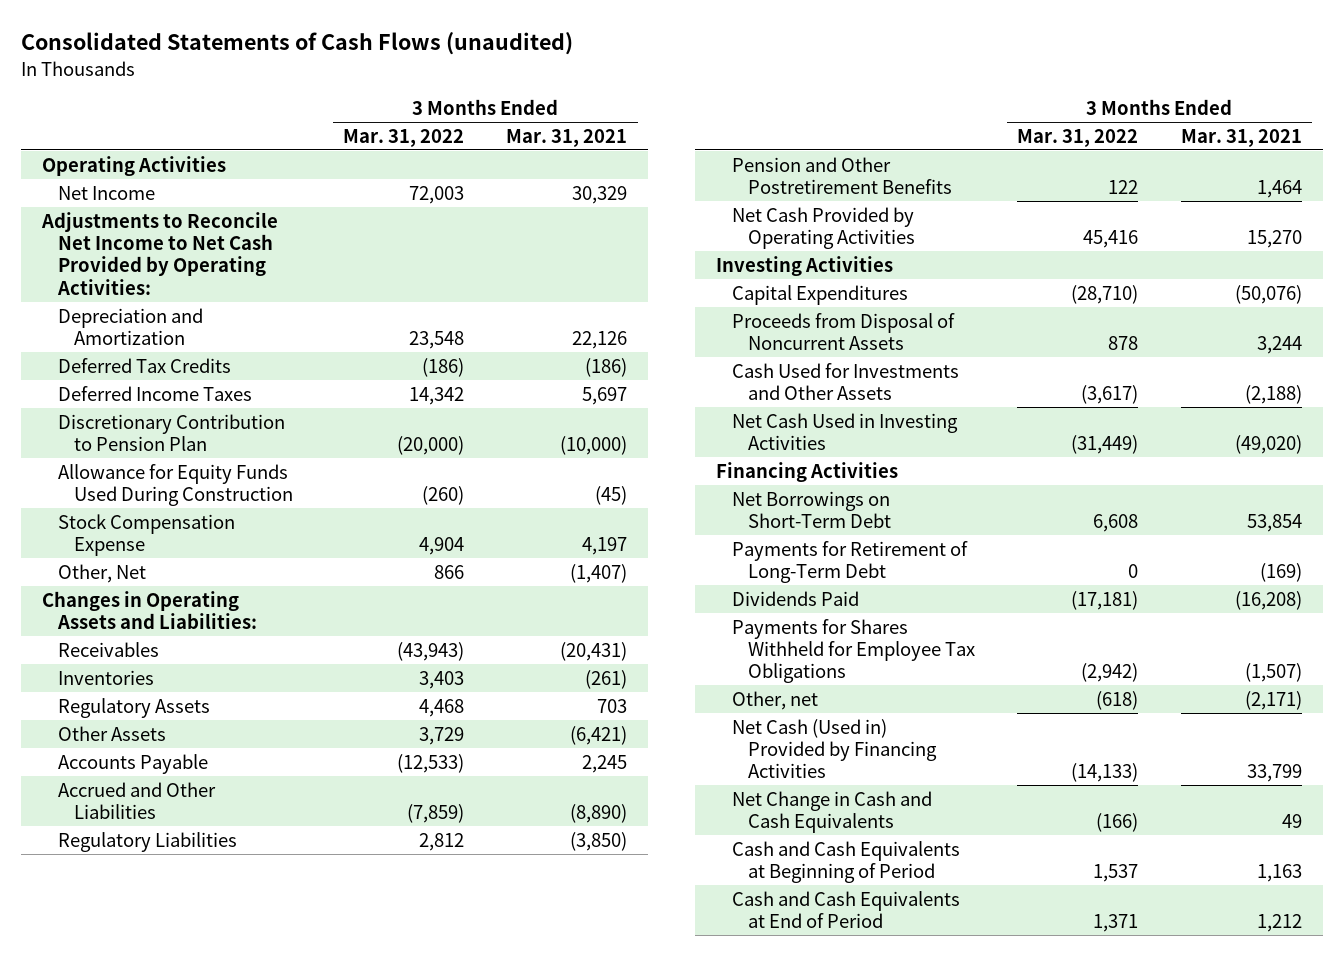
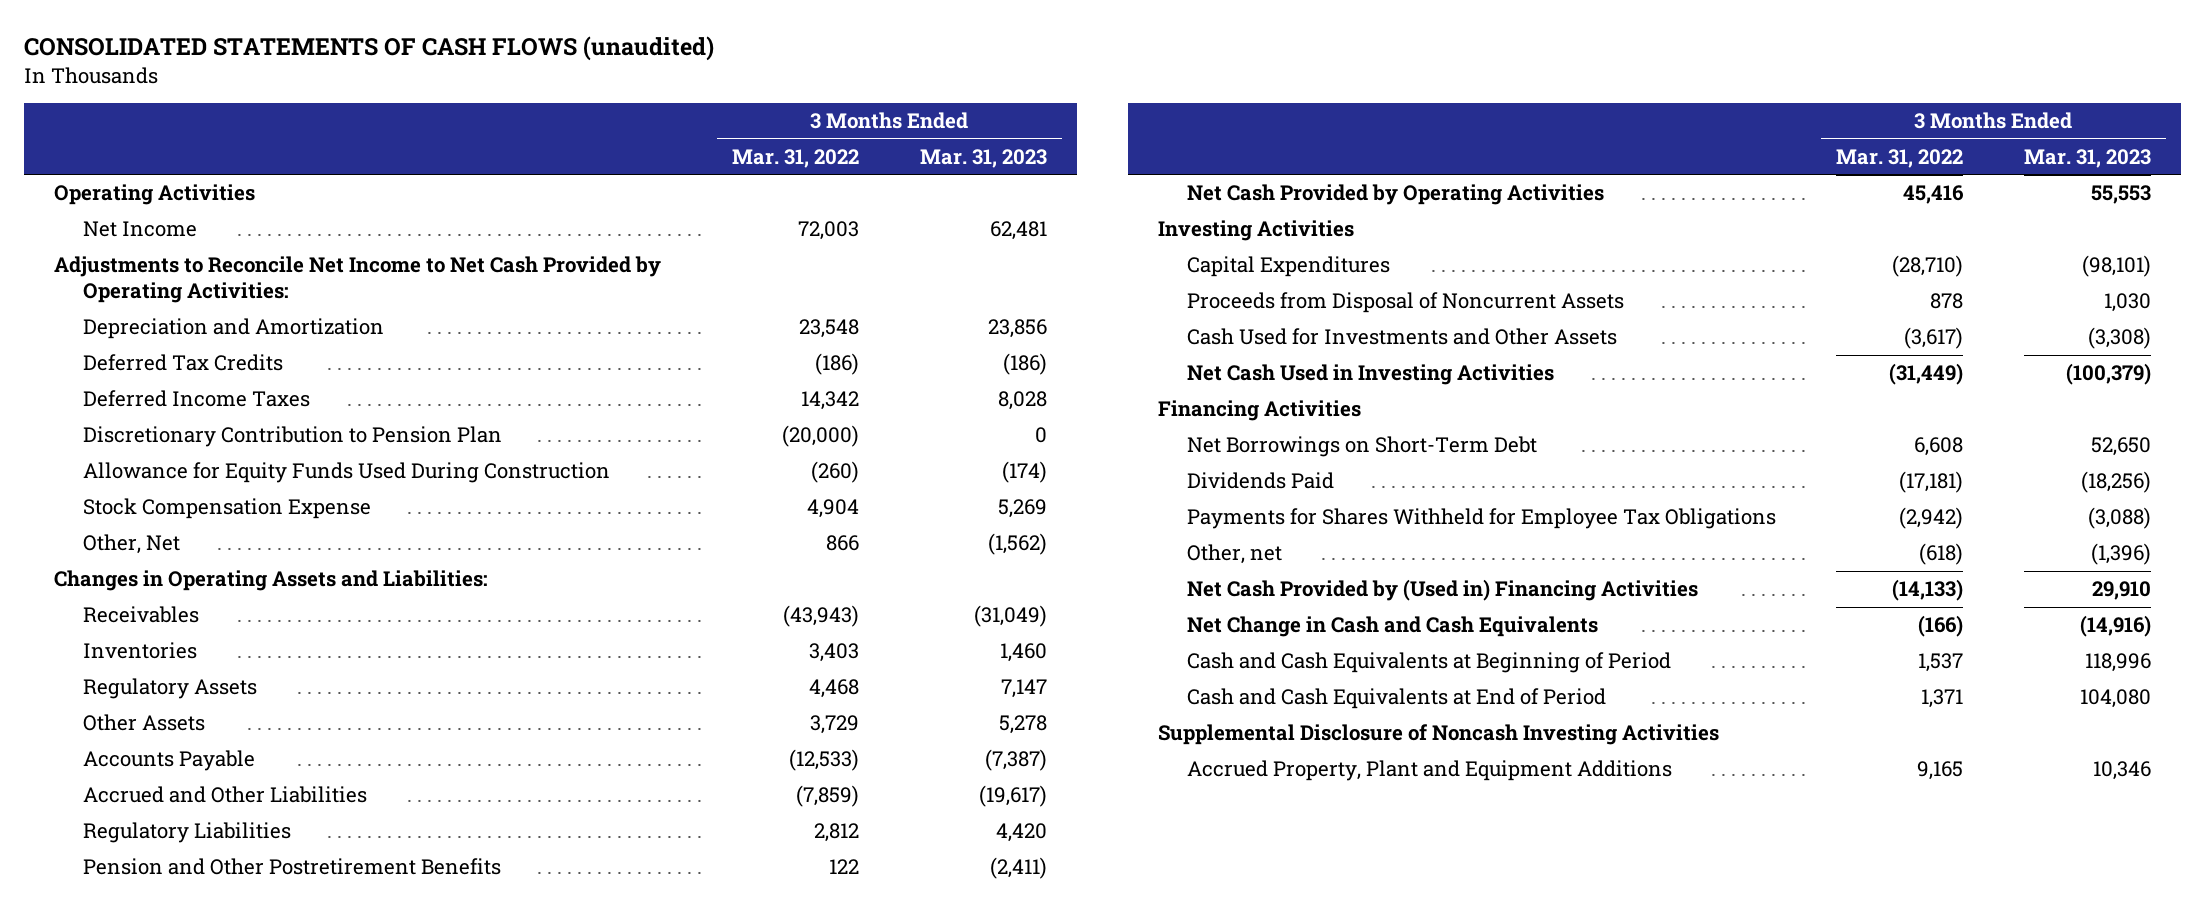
[21,32,574,56] Consolidated Statements of Cash Flows (unaudited) -> [23,36,714,62] CONSOLIDATED STATEMENTS OF CASH FLOWS (unaudited)
[506,128,628,147] Mar. 31, 2021 -> none
none -> [919,148,1047,168] Mar. 31, 2023
[732,540,969,584] Payments for Retirement of Long-Term Debt -> none
[732,718,938,779] Net Cash (Used in) Provided by Financing Activities -> [1186,579,1698,602] Net Cash Provided by (Used in) Financing Activities
none -> [1158,724,1720,746] Supplemental Disclosure of Noncash Investing Activities
none -> [1186,760,1672,782] Accrued Property, Plant and Equipment Additions

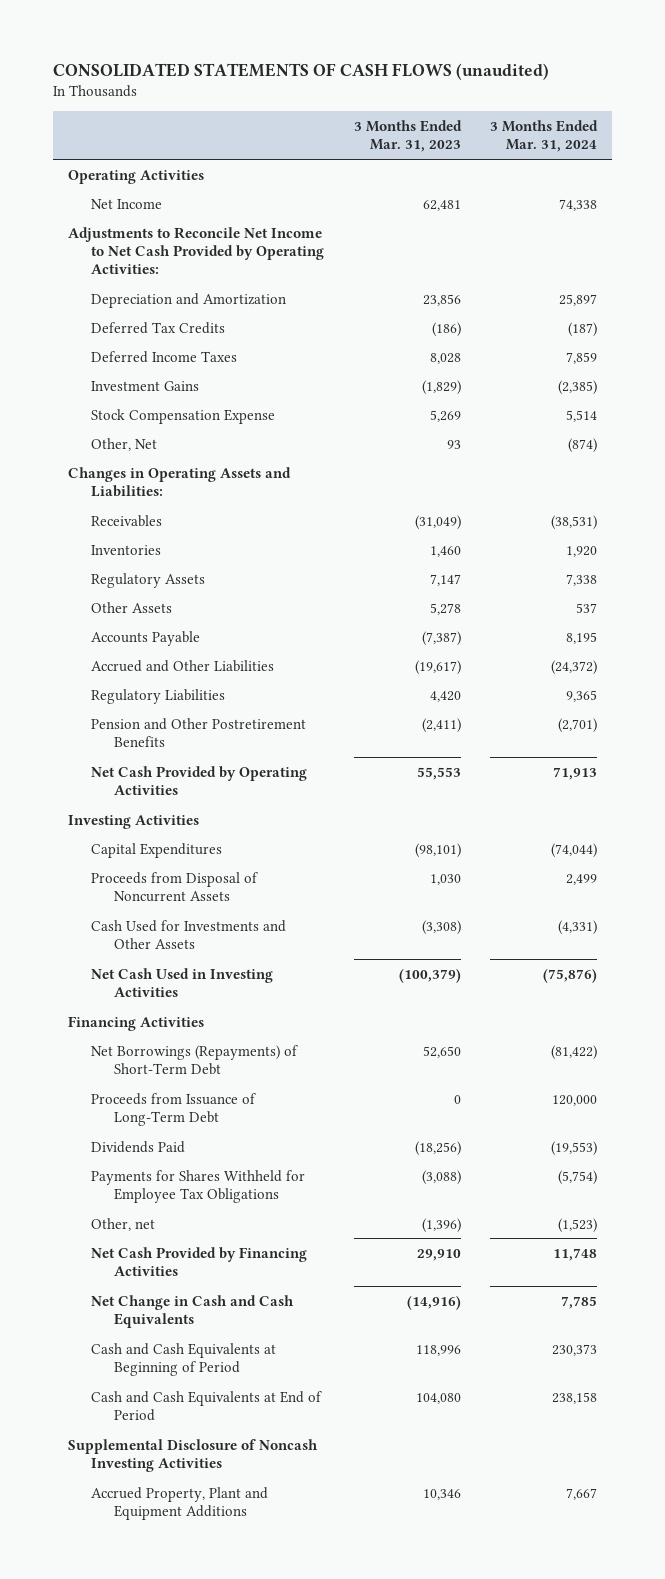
[732,148,860,168] Mar. 31, 2022 -> none
none -> [490,120,599,153] 3 Months Ended Mar. 31, 2024
[82,426,502,448] Discretionary Contribution to Pension Plan -> none
[82,462,610,484] Allowance for Equity Funds Used During Construction -> none
none -> [90,380,199,391] Investment Gains
[987,533,1047,556] (1,562) -> [446,439,461,449] 93
[1186,436,1537,458] Net Borrowings on Short-Term Debt -> [90,1044,298,1075] Net Borrowings (Repayments) of Short-Term Debt
none -> [90,1092,256,1126] Proceeds from Issuance of Long-Term Debt
[1186,579,1698,602] Net Cash Provided by (Used in) Financing Activities -> [90,1246,307,1276] Net Cash Provided by Financing Activities

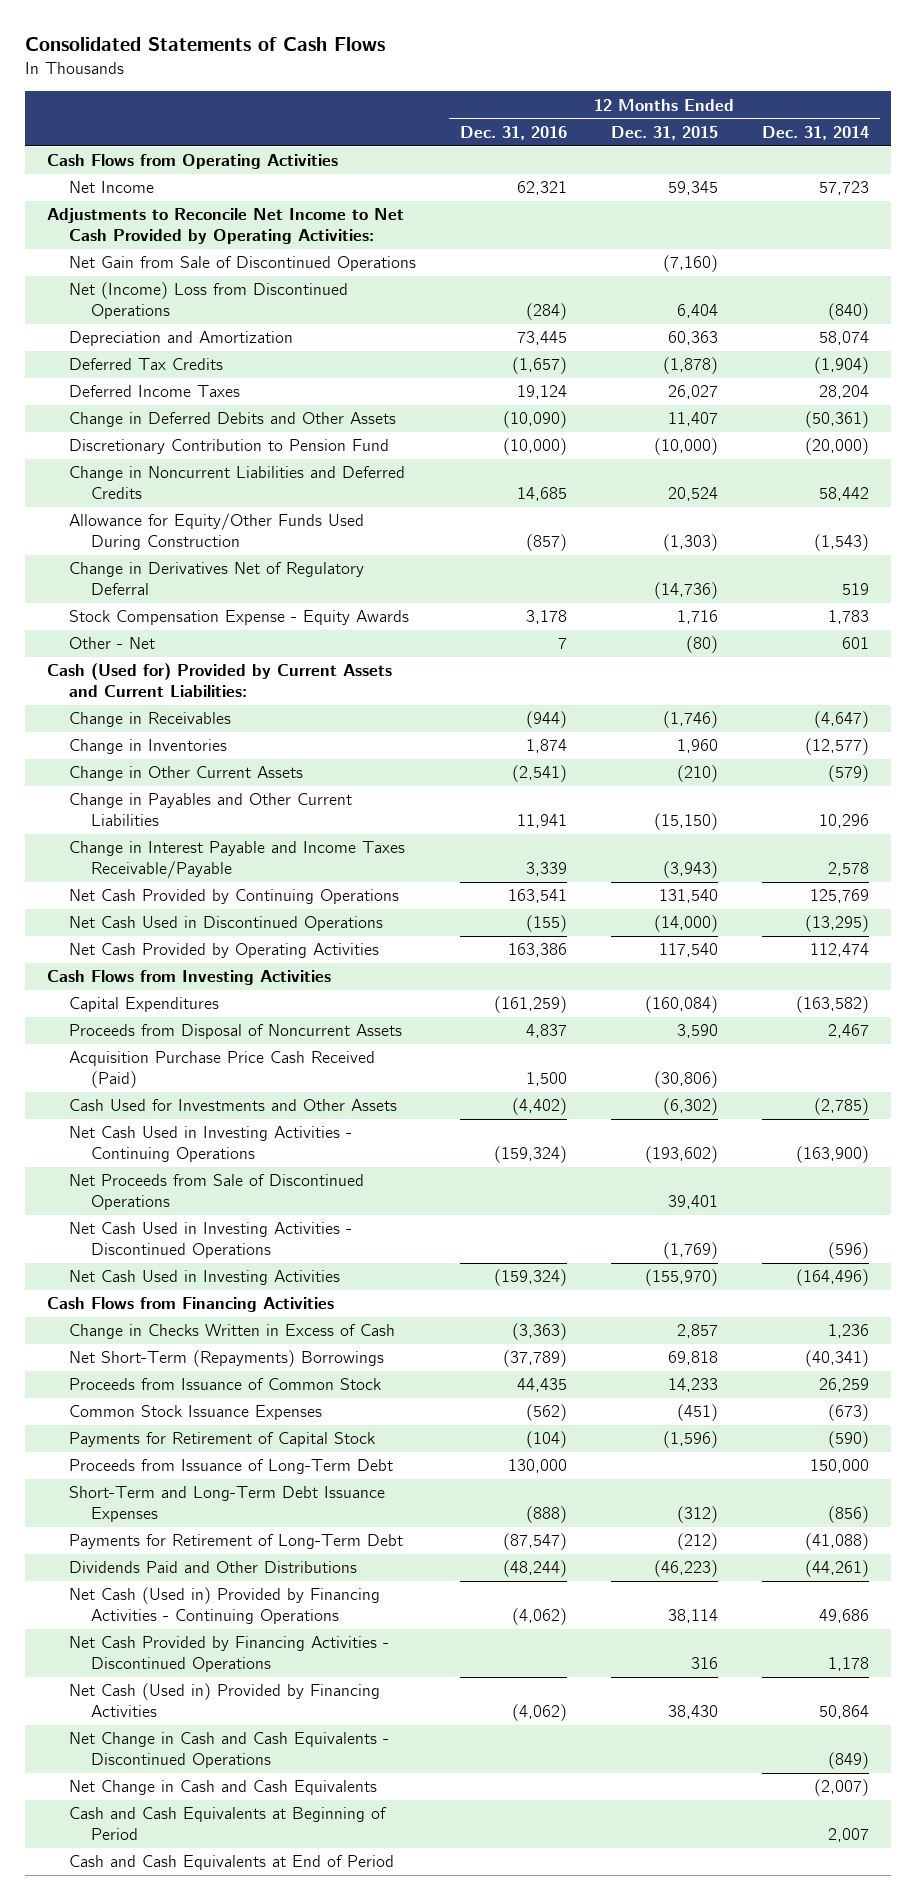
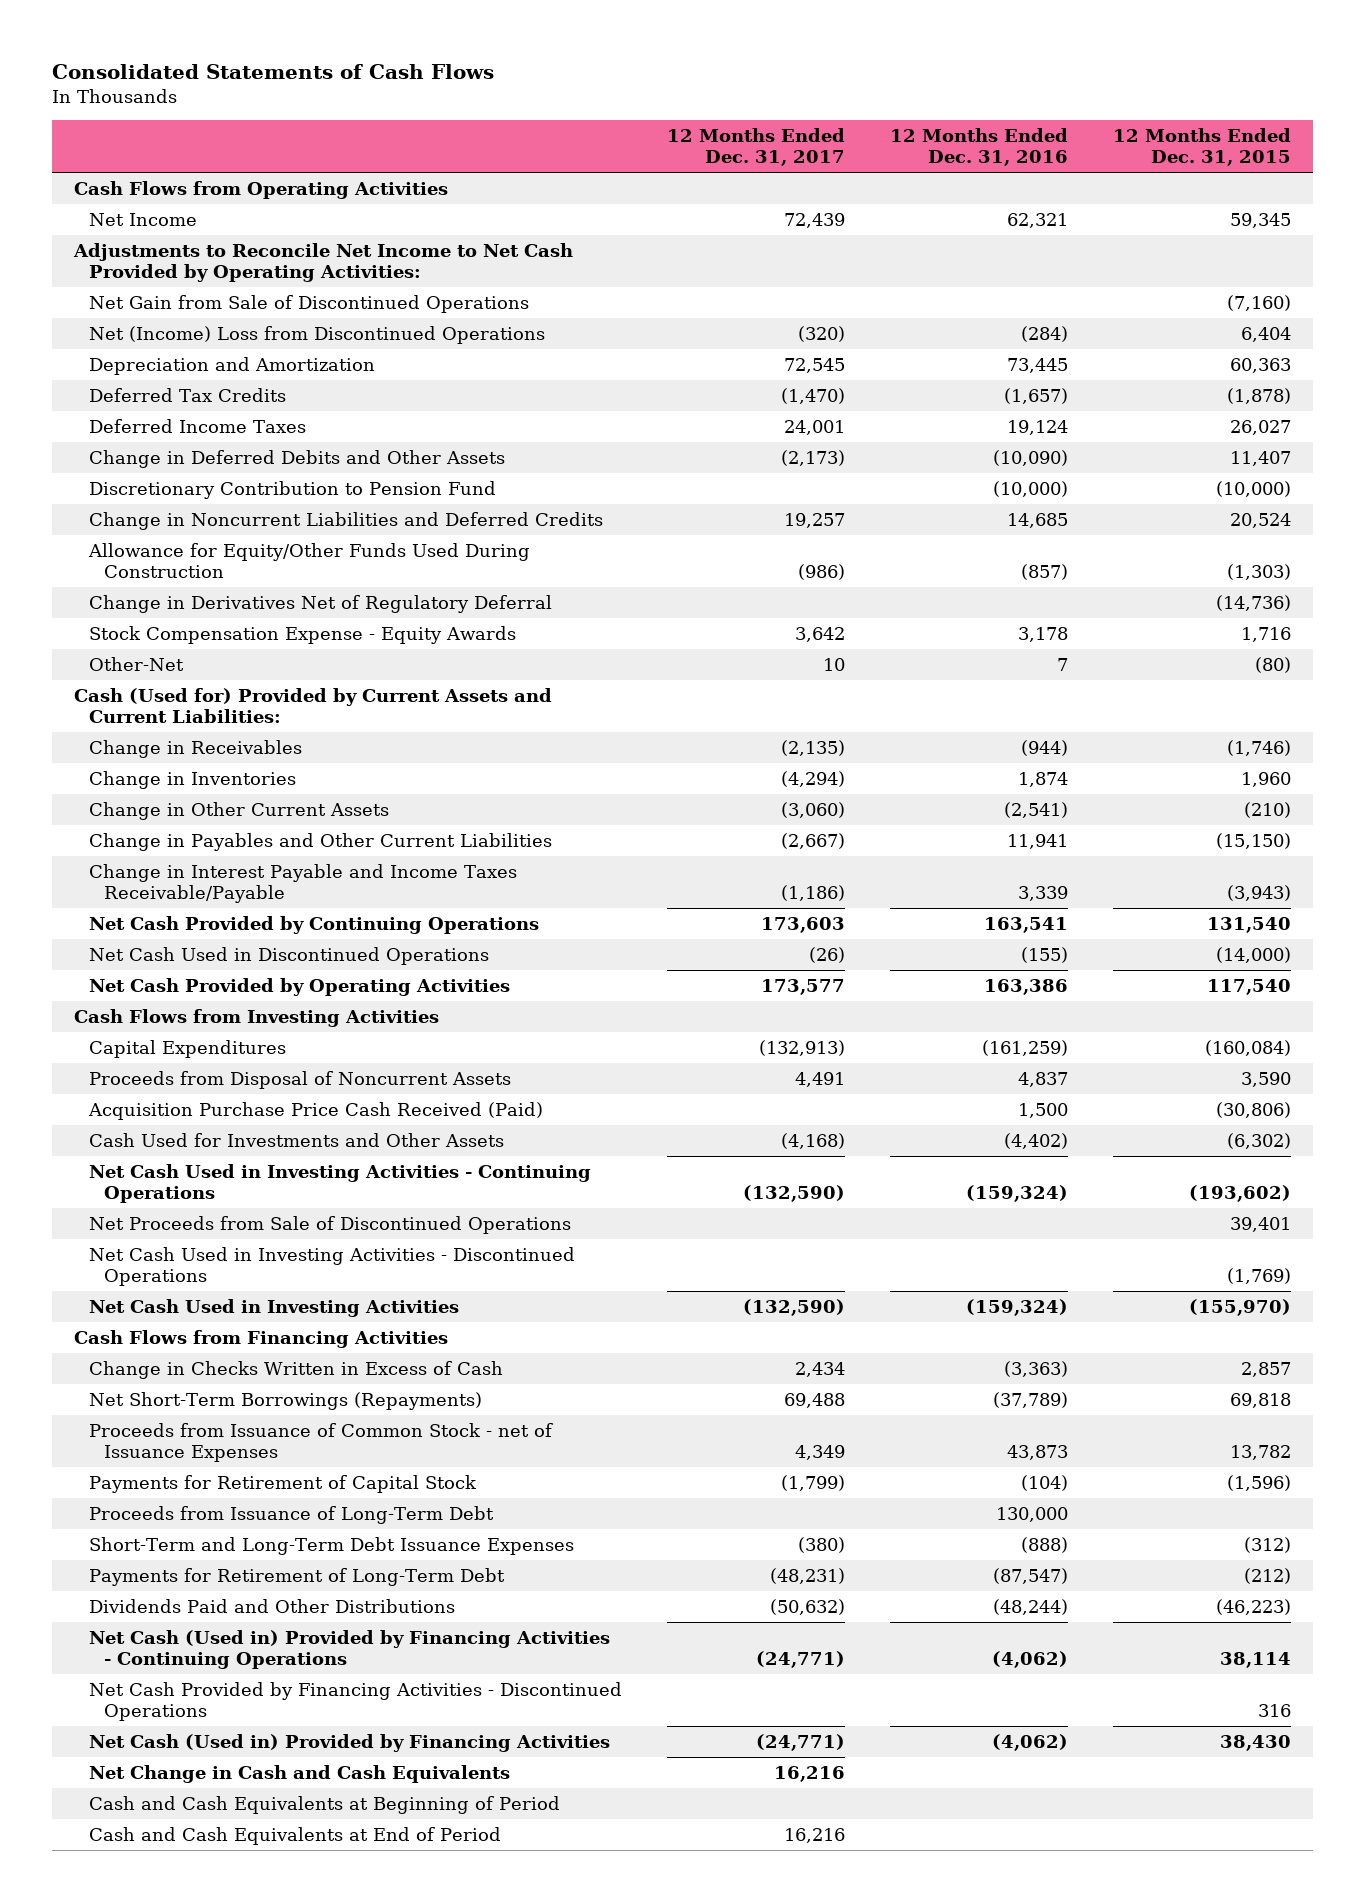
[761,126,869,141] Dec. 31, 2014 -> none
none -> [667,128,846,167] 12 Months Ended Dec. 31, 2017
[68,637,155,650] Other - Net -> [89,656,185,671] Other-Net
[68,1405,322,1421] Common Stock Issuance Expenses -> none
[68,1350,384,1368] Net Short-Term (Repayments) Borrowings -> [89,1391,483,1410] Net Short-Term Borrowings (Repayments)
[68,1378,381,1391] Proceeds from Issuance of Common Stock -> [89,1422,554,1463] Proceeds from Issuance of Common Stock - net of Issuance Expenses
[516,1378,567,1393] 44,435 -> [1006,1445,1068,1461] 43,873
[667,1378,718,1393] 14,233 -> [1229,1445,1291,1461] 13,782
[68,1732,389,1769] Net Change in Cash and Cash Equivalents - Discontinued Operations -> none

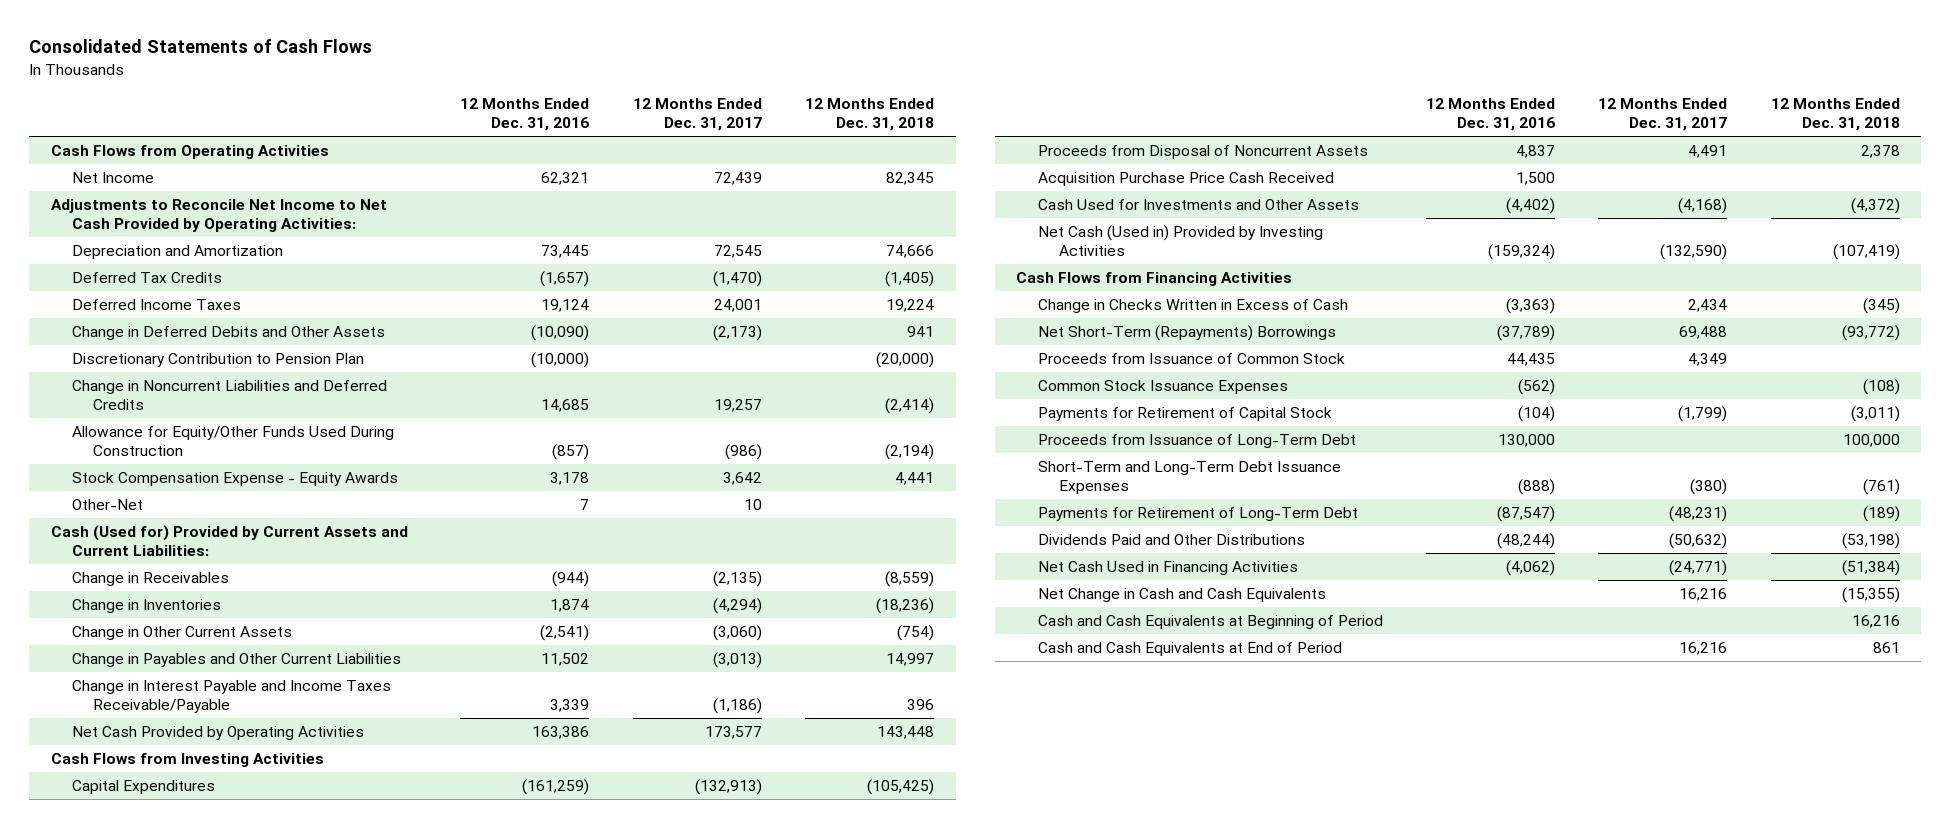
[1112,128,1291,167] 12 Months Ended Dec. 31, 2015 -> none
none -> [804,98,934,132] 12 Months Ended Dec. 31, 2018
[89,294,530,313] Net Gain from Sale of Discontinued Operations -> none
[89,325,546,344] Net (Income) Loss from Discontinued Operations -> none
[89,480,497,499] Discretionary Contribution to Pension Fund -> [71,353,364,368] Discretionary Contribution to Pension Plan
[89,594,553,613] Change in Derivatives Net of Regulatory Deferral -> none
[781,832,846,849] (2,667) -> [712,652,762,669] (3,013)
[1006,833,1068,849] 11,941 -> [541,653,590,667] 11,502
[89,915,540,934] Net Cash Provided by Continuing Operations -> none
[89,946,490,965] Net Cash Used in Discontinued Operations -> none
[88,1101,544,1120] Acquisition Purchase Price Cash Received (Paid) -> [1037,172,1334,187] Acquisition Purchase Price Cash Received
[89,1163,592,1204] Net Cash Used in Investing Activities - Continuing Operations -> none
[89,1215,572,1234] Net Proceeds from Sale of Discontinued Operations -> none
[89,1246,576,1287] Net Cash Used in Investing Activities - Discontinued Operations -> none
[89,1298,460,1317] Net Cash Used in Investing Activities -> [1037,225,1323,256] Net Cash (Used in) Provided by Investing Activities
[89,1391,483,1410] Net Short-Term Borrowings (Repayments) -> [1037,325,1336,342] Net Short-Term (Repayments) Borrowings
[89,1422,554,1463] Proceeds from Issuance of Common Stock - net of Issuance Expenses -> [1037,353,1345,365] Proceeds from Issuance of Common Stock
[1006,1445,1068,1461] 43,873 -> [1506,353,1555,367] 44,435
none -> [1037,380,1288,395] Common Stock Issuance Expenses
[89,1629,611,1670] Net Cash (Used in) Provided by Financing Activities - Continuing Operations -> none
[89,1681,623,1722] Net Cash Provided by Financing Activities - Discontinued Operations -> none
[89,1733,611,1752] Net Cash (Used in) Provided by Financing Activities -> [1037,561,1298,576] Net Cash Used in Financing Activities

